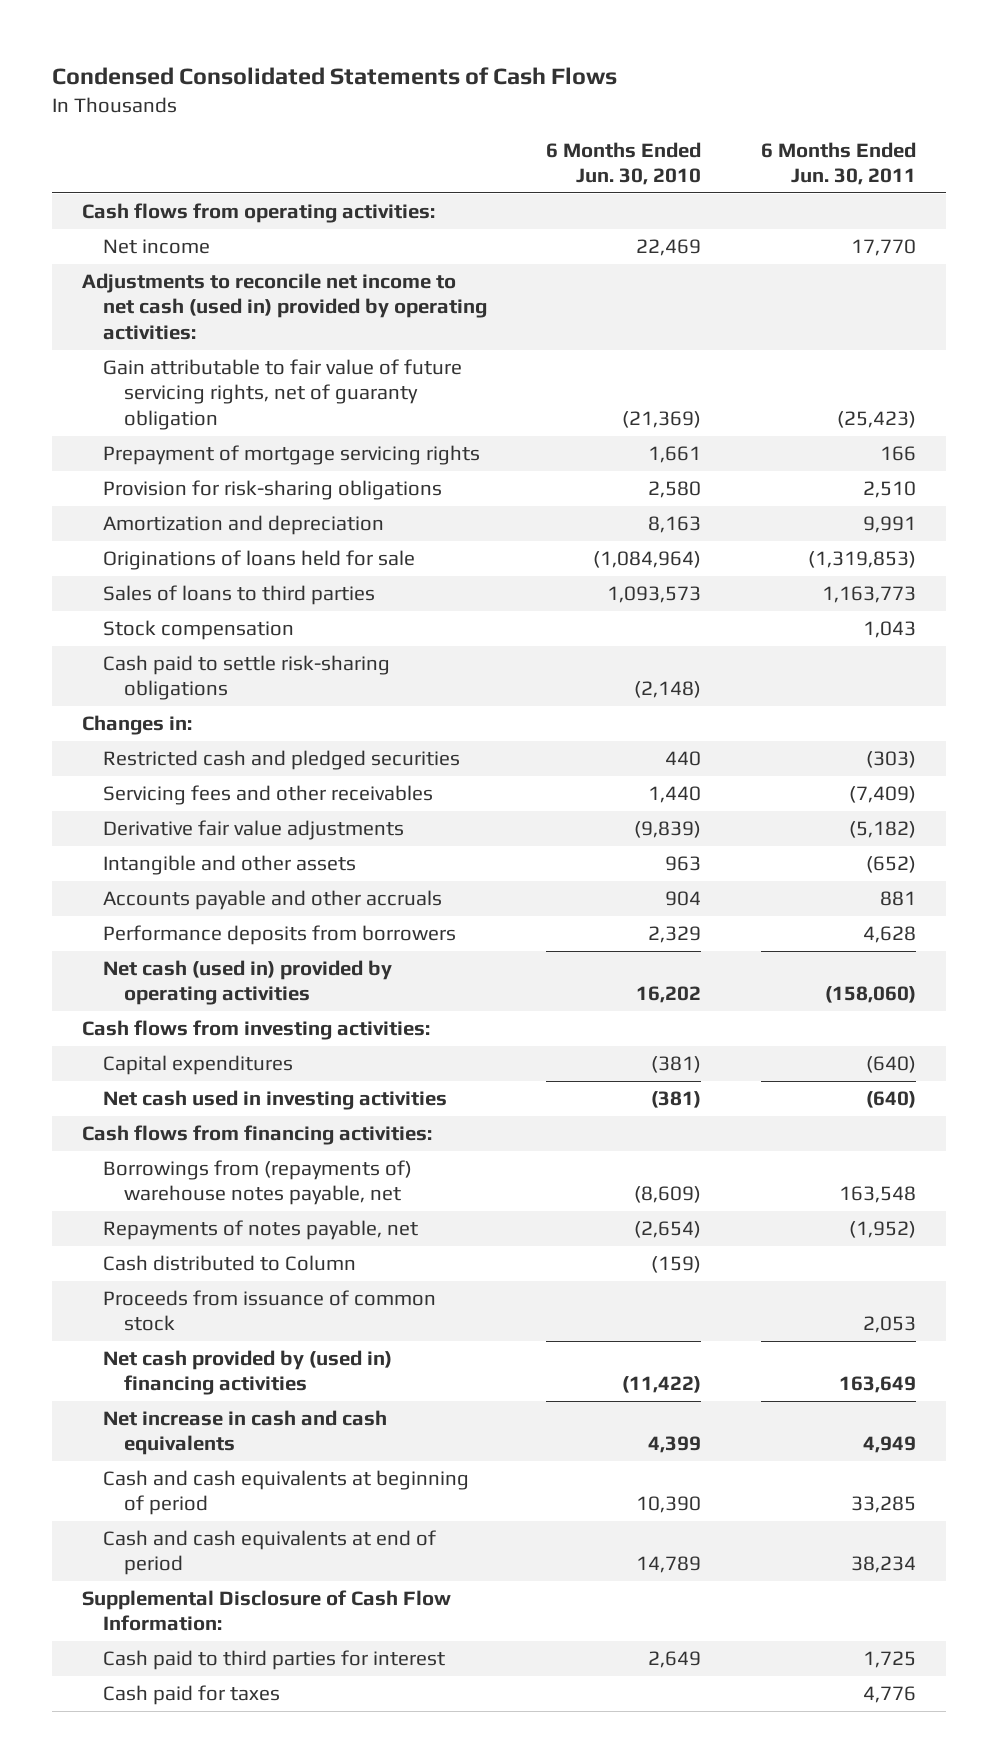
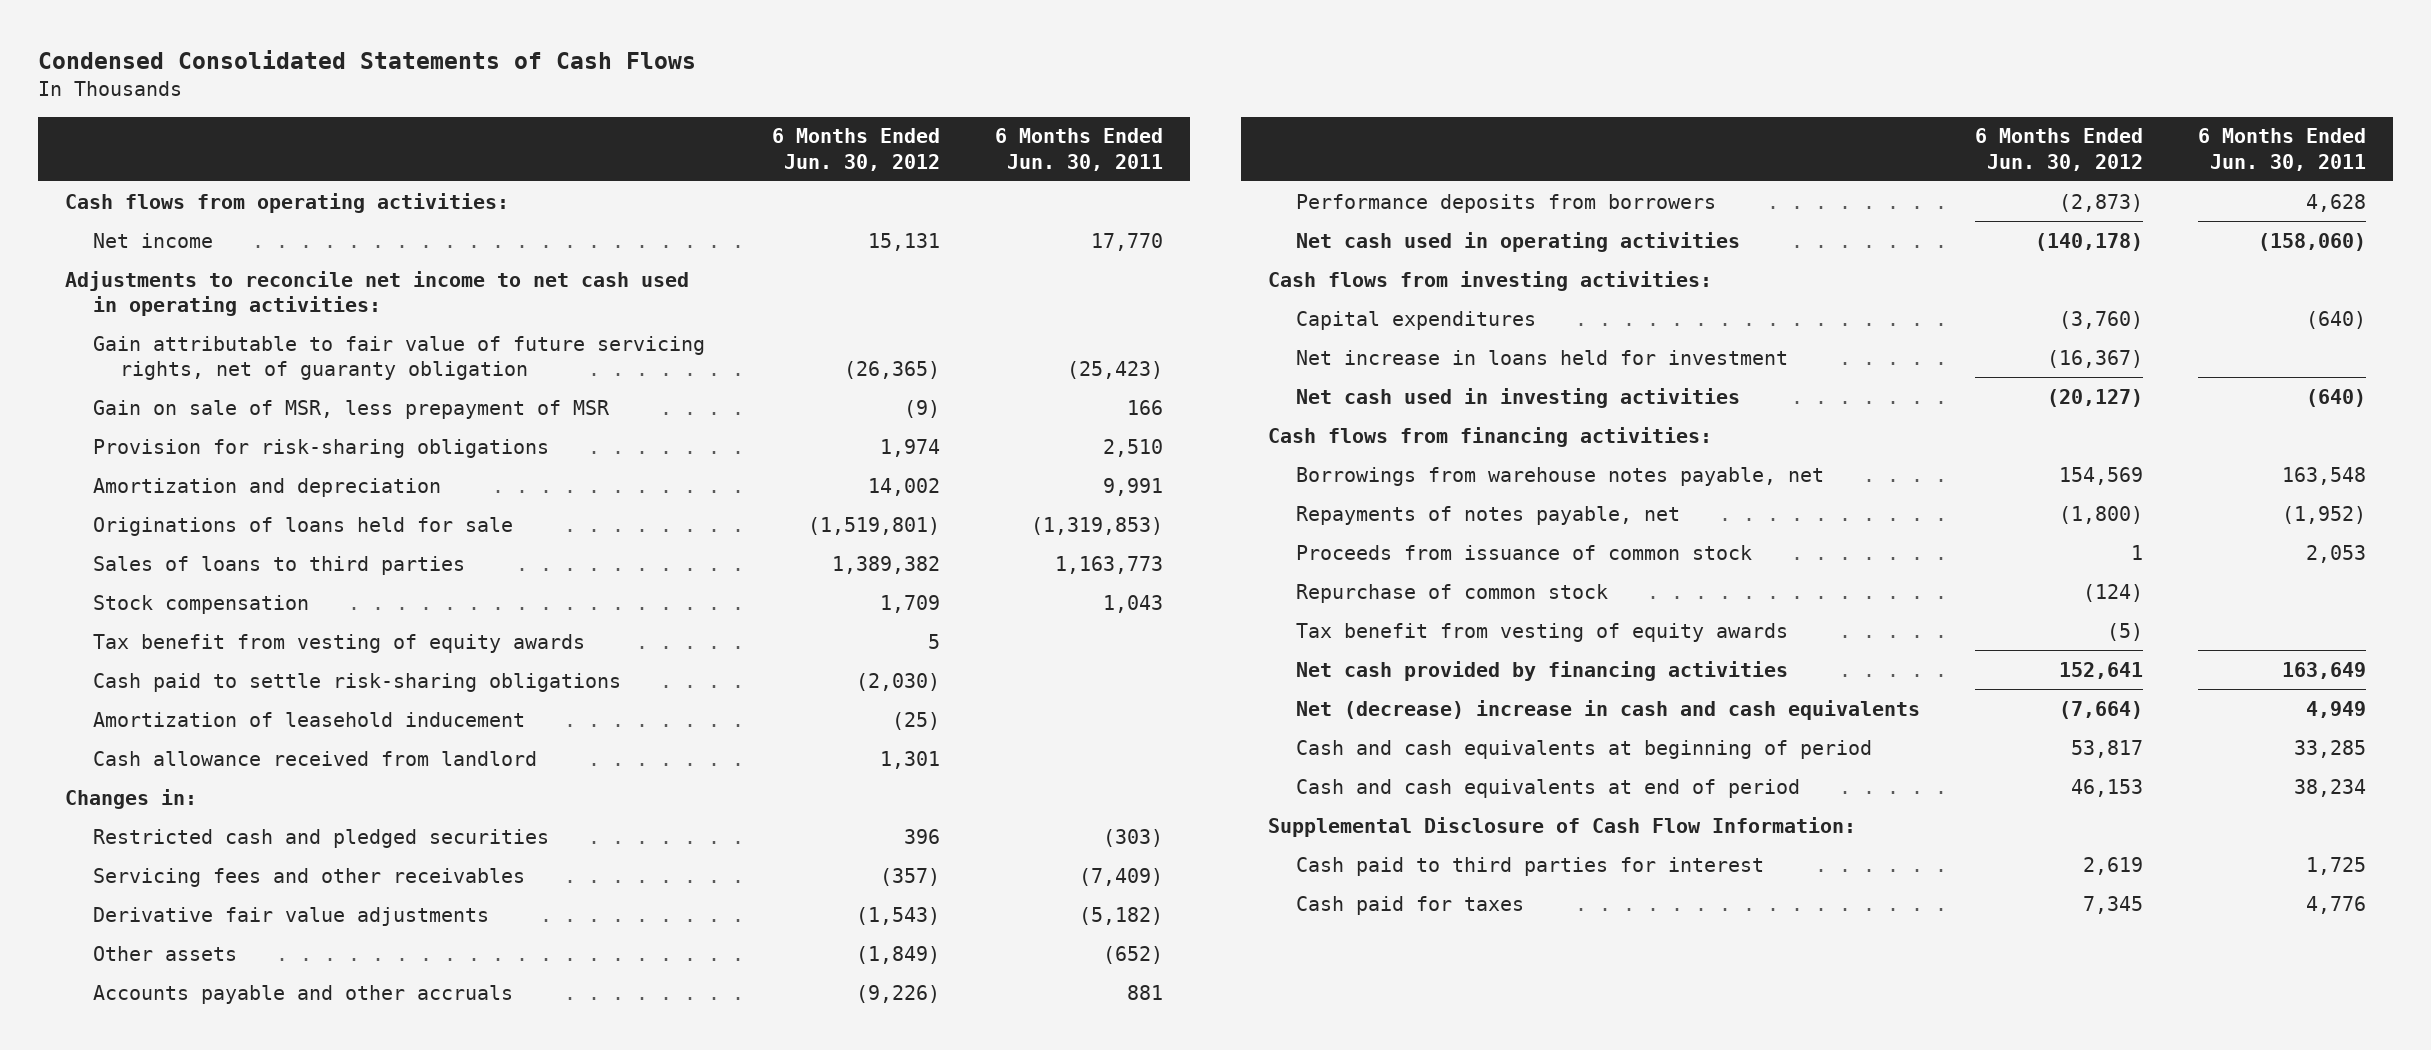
[546,141,702,186] 6 Months Ended Jun. 30, 2010 -> none
none -> [771,128,940,171] 6 Months Ended Jun. 30, 2012
[81,273,487,340] Adjustments to reconcile net income to net cash (used in) provided by operating activities: -> [65,270,690,317] Adjustments to reconcile net income to net cash used in operating activities:
[102,445,480,466] Prepayment of mortgage servicing rights -> [92,399,610,419] Gain on sale of MSR, less prepayment of MSR
none -> [92,633,585,653] Tax benefit from vesting of equity awards
none -> [92,711,525,727] Amortization of leasehold inducement
none -> [92,750,537,766] Cash allowance received from landlord
[102,855,356,876] Intangible and other assets -> [92,945,237,961] Other assets
[102,960,392,1006] Net cash (used in) provided by operating activities -> [1295,231,1740,252] Net cash used in operating activities
none -> [1295,349,1788,365] Net increase in loans held for investment
[102,1160,412,1206] Borrowings from (repayments of) warehouse notes payable, net -> [1295,466,1824,486] Borrowings from warehouse notes payable, net
[102,1255,356,1272] Cash distributed to Column -> none
none -> [1295,583,1608,603] Repurchase of common stock
none -> [1295,622,1788,642] Tax benefit from vesting of equity awards
[102,1350,392,1396] Net cash provided by (used in) financing activities -> [1295,660,1788,681] Net cash provided by financing activities
[102,1410,387,1456] Net increase in cash and cash equivalents -> [1295,699,1920,720] Net (decrease) increase in cash and cash equivalents

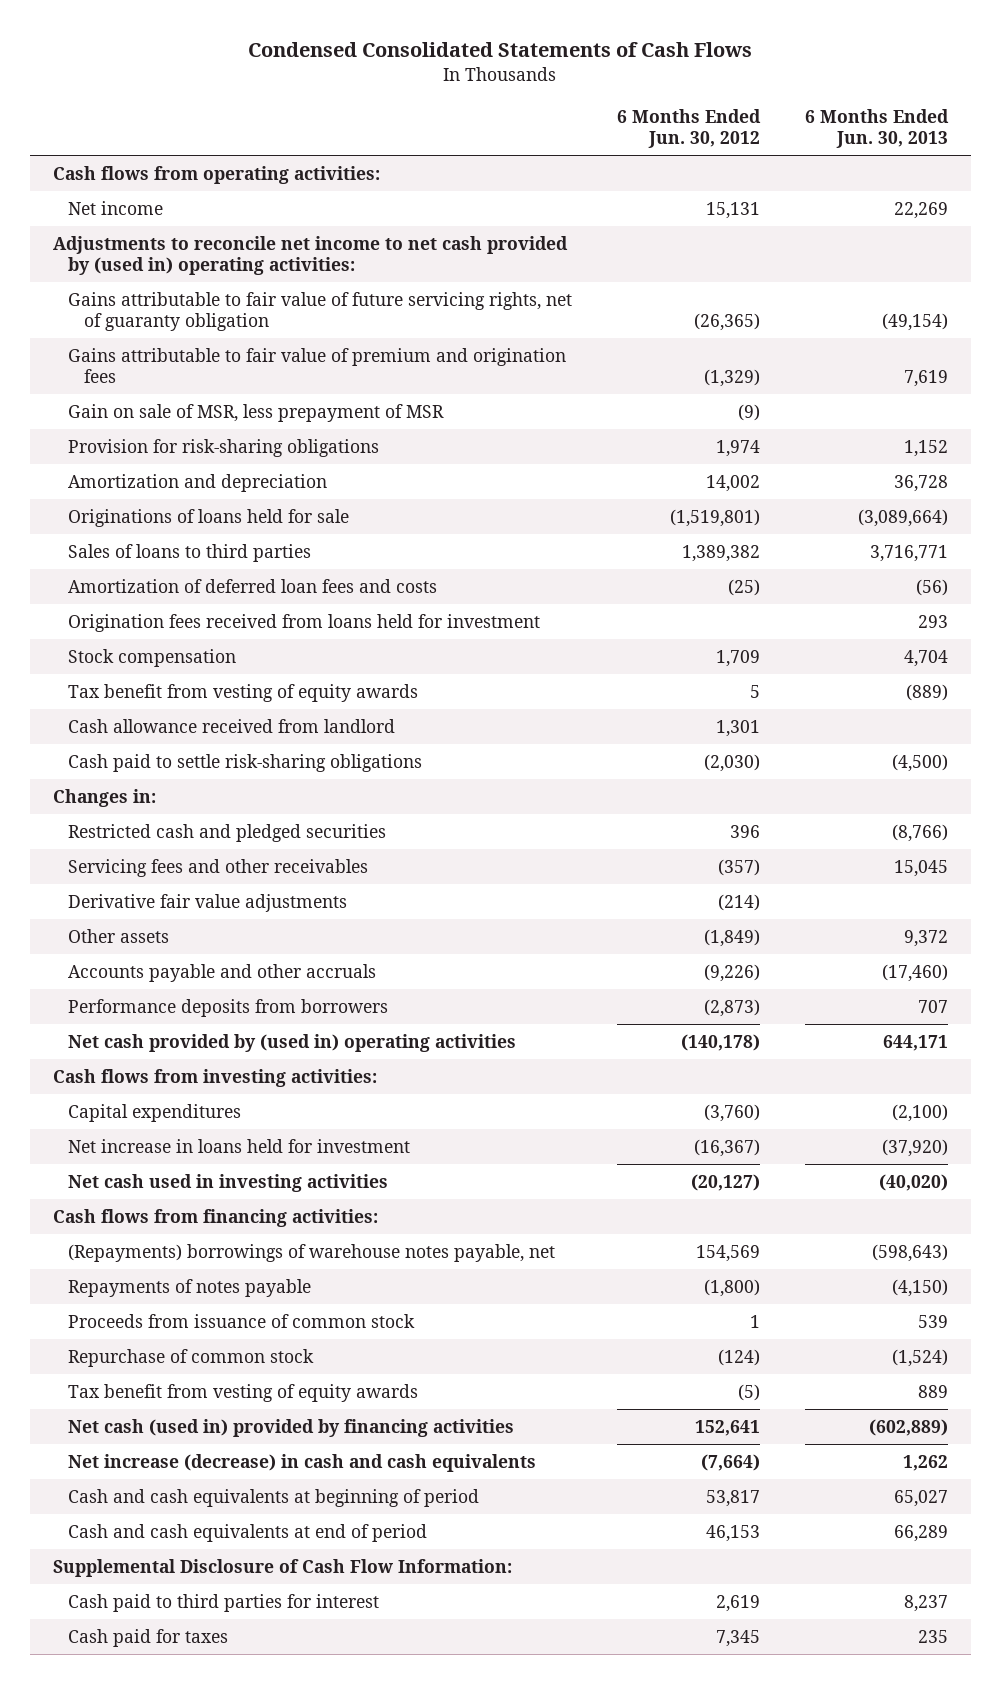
[994,128,1163,171] 6 Months Ended Jun. 30, 2011 -> none
none -> [805,108,950,148] 6 Months Ended Jun. 30, 2013
[65,270,690,317] Adjustments to reconcile net income to net cash used in operating activities: -> [52,235,568,276] Adjustments to reconcile net income to net cash provided by (used in) operating activities:
[92,335,705,381] Gain attributable to fair value of future servicing rights, net of guaranty obligation -> [68,291,573,332] Gains attributable to fair value of future servicing rights, net of guaranty obligation
none -> [68,347,567,384] Gains attributable to fair value of premium and origination fees
none -> [68,578,438,593] Amortization of deferred loan fees and costs
none -> [68,613,541,632] Origination fees received from loans held for investment
[92,711,525,727] Amortization of leasehold inducement -> none
[92,672,621,692] Cash paid to settle risk-sharing obligations -> [68,753,423,772] Cash paid to settle risk-sharing obligations
[855,906,940,925] (1,543) -> [718,893,761,911] (214)
[1295,231,1740,252] Net cash used in operating activities -> [68,1033,517,1052] Net cash provided by (used in) operating activities
[1295,466,1824,486] Borrowings from warehouse notes payable, net -> [68,1243,556,1262] (Repayments) borrowings of warehouse notes payable, net
[1295,505,1680,525] Repayments of notes payable, net -> [68,1278,312,1297] Repayments of notes payable
[1295,660,1788,681] Net cash provided by financing activities -> [68,1418,515,1437] Net cash (used in) provided by financing activities
[1295,699,1920,720] Net (decrease) increase in cash and cash equivalents -> [68,1453,537,1472] Net increase (decrease) in cash and cash equivalents

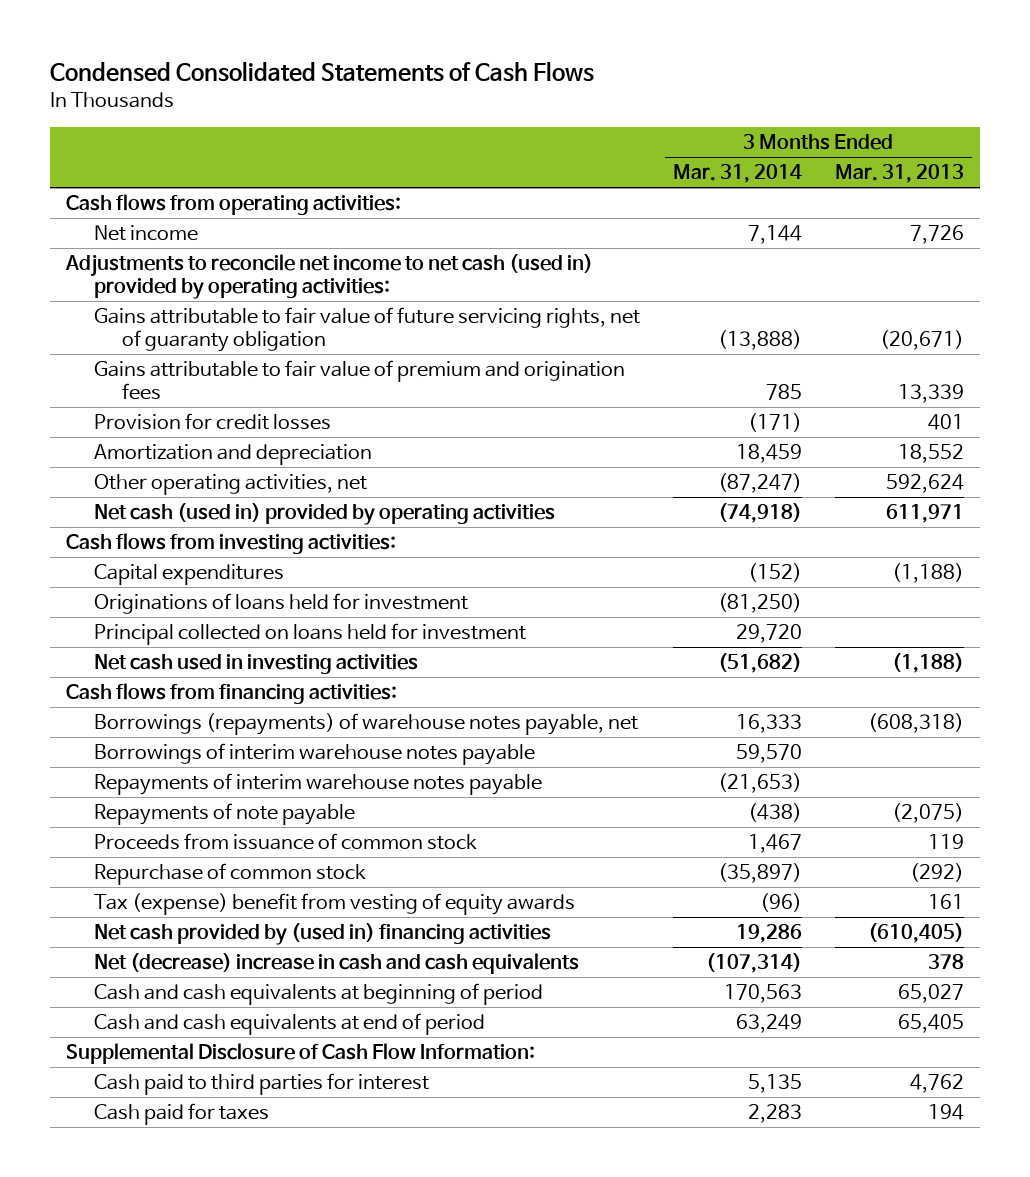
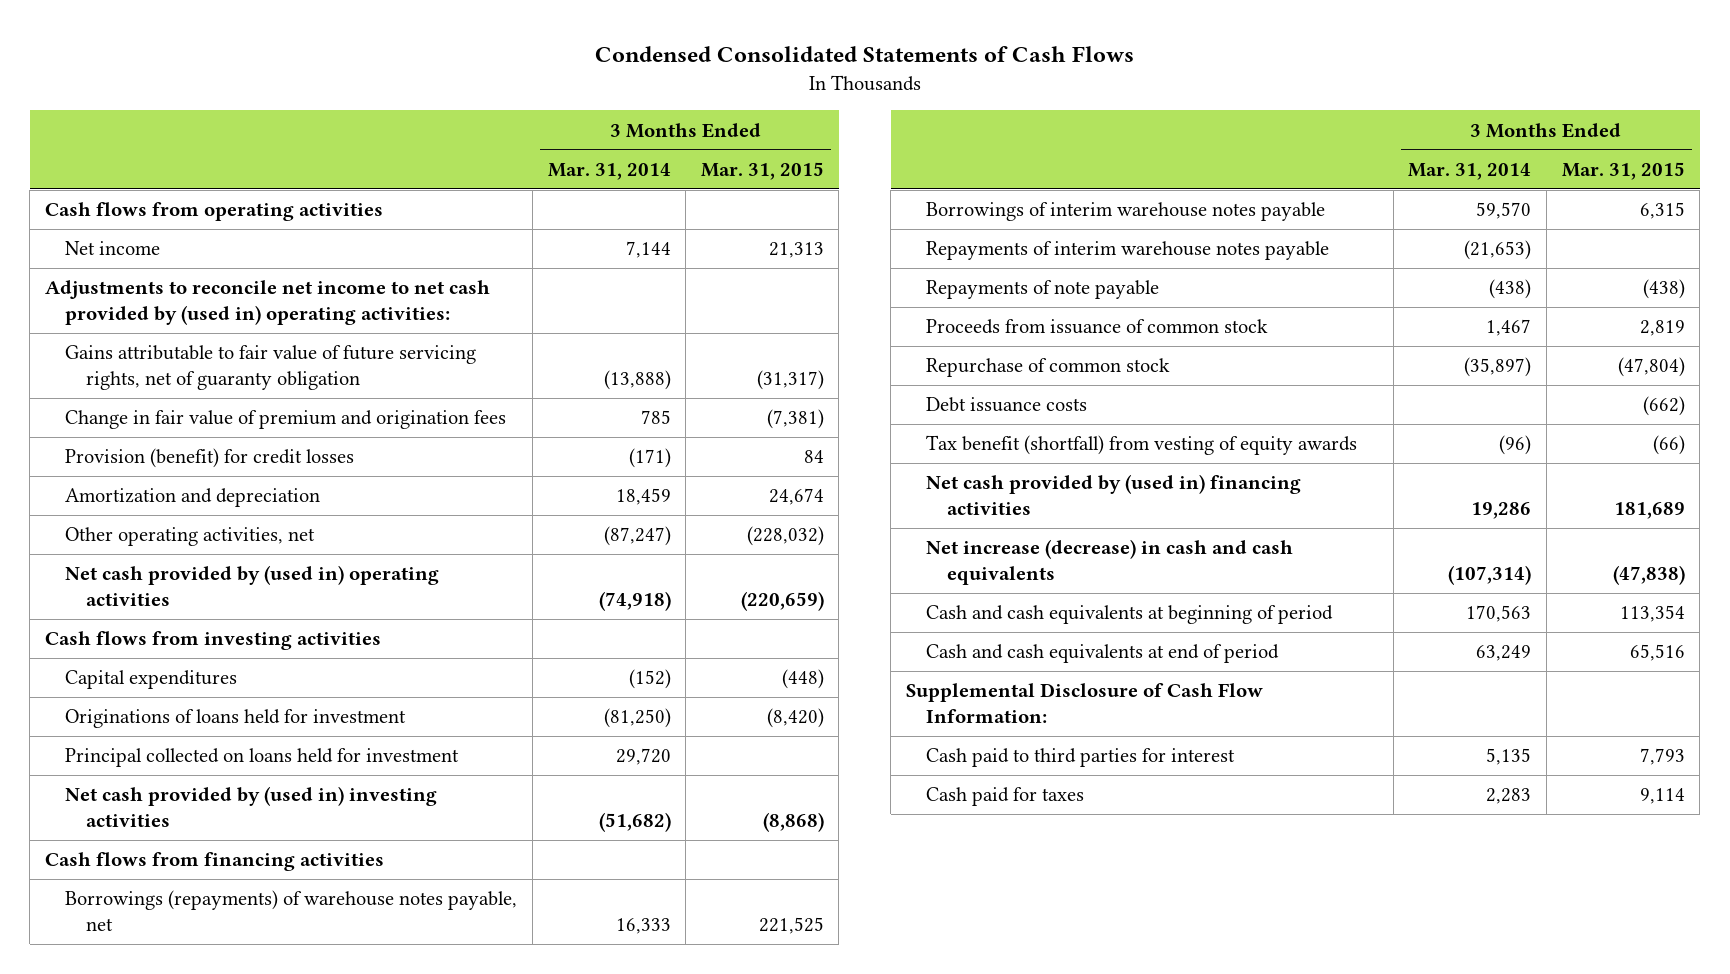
[834,164,964,184] Mar. 31, 2013 -> none
none -> [700,161,824,180] Mar. 31, 2015
[66,194,402,216] Cash flows from operating activities: -> [44,202,383,222] Cash flows from operating activities
[65,254,594,300] Adjustments to reconcile net income to net cash (used in) provided by operating activities: -> [44,280,490,326] Adjustments to reconcile net income to net cash provided by (used in) operating activities:
[93,360,625,401] Gains attributable to fair value of premium and origination fees -> [65,410,507,430] Change in fair value of premium and origination fees
[93,413,331,431] Provision for credit losses -> [65,448,355,469] Provision (benefit) for credit losses
[93,503,555,526] Net cash (used in) provided by operating activities -> [65,565,440,607] Net cash provided by (used in) operating activities
[66,533,397,555] Cash flows from investing activities: -> [44,631,381,651] Cash flows from investing activities
[93,654,418,675] Net cash used in investing activities -> [65,786,438,828] Net cash provided by (used in) investing activities
[66,683,398,705] Cash flows from financing activities: -> [44,852,384,872] Cash flows from financing activities
none -> [926,397,1088,413] Debt issuance costs
[93,893,575,916] Tax (expense) benefit from vesting of equity awards -> [926,435,1358,456] Tax benefit (shortfall) from vesting of equity awards
[93,953,579,975] Net (decrease) increase in cash and cash equivalents -> [926,539,1294,586] Net increase (decrease) in cash and cash equivalents

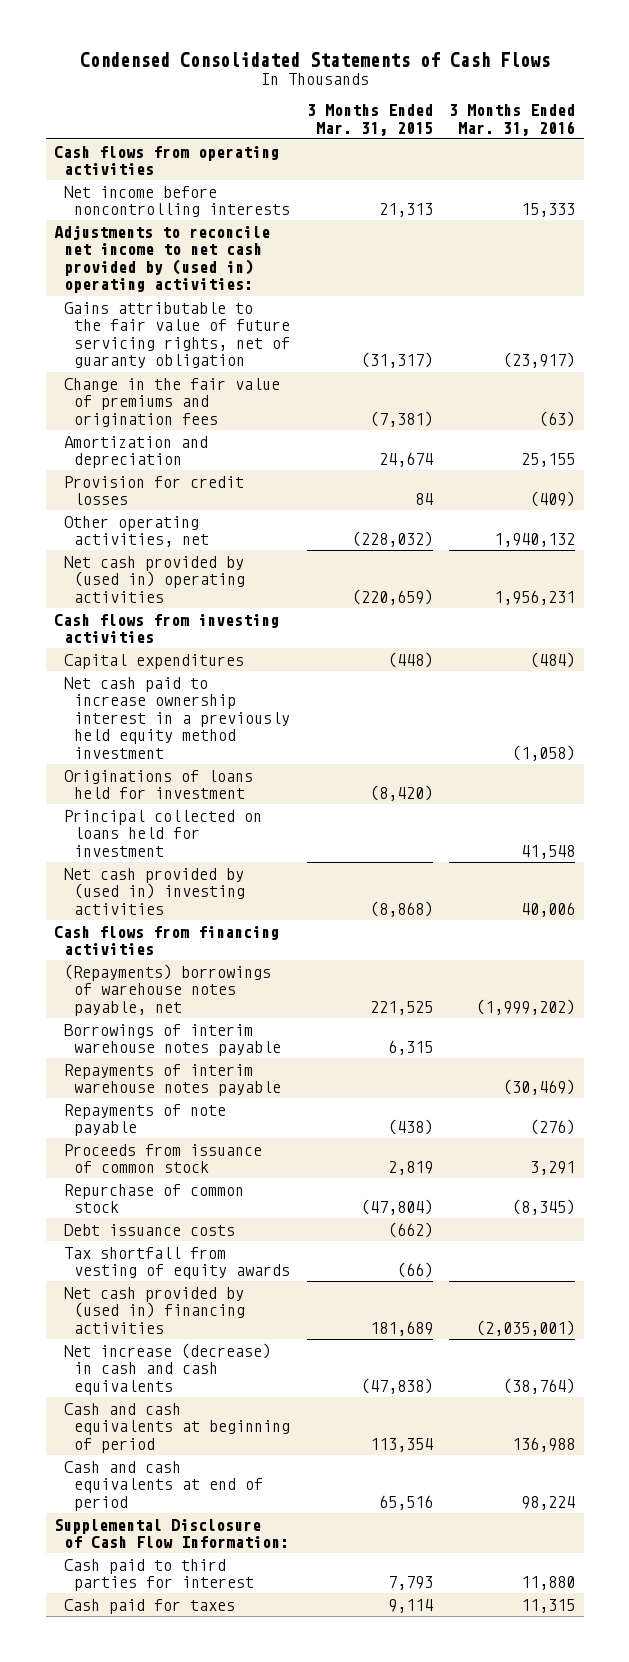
[547,162,671,180] Mar. 31, 2014 -> none
none -> [449,104,576,136] 3 Months Ended Mar. 31, 2016
[65,241,161,256] Net income -> [64,185,291,218] Net income before noncontrolling interests
[65,448,355,469] Provision (benefit) for credit losses -> none
[65,345,477,391] Gains attributable to fair value of future servicing rights, net of guaranty obligation -> [64,301,291,369] Gains attributable to the fair value of future servicing rights, net of guaranty obligation
[65,410,507,430] Change in fair value of premium and origination fees -> [64,377,281,427] Change in the fair value of premiums and origination fees
none -> [64,475,245,506] Provision for credit losses
none -> [64,676,291,759] Net cash paid to increase ownership interest in a previously held equity method investment
[65,890,518,932] Borrowings (repayments) of warehouse notes payable, net -> [64,963,272,1016] (Repayments) borrowings of warehouse notes payable, net
[926,435,1358,456] Tax benefit (shortfall) from vesting of equity awards -> [64,1246,291,1280] Tax shortfall from vesting of equity awards

